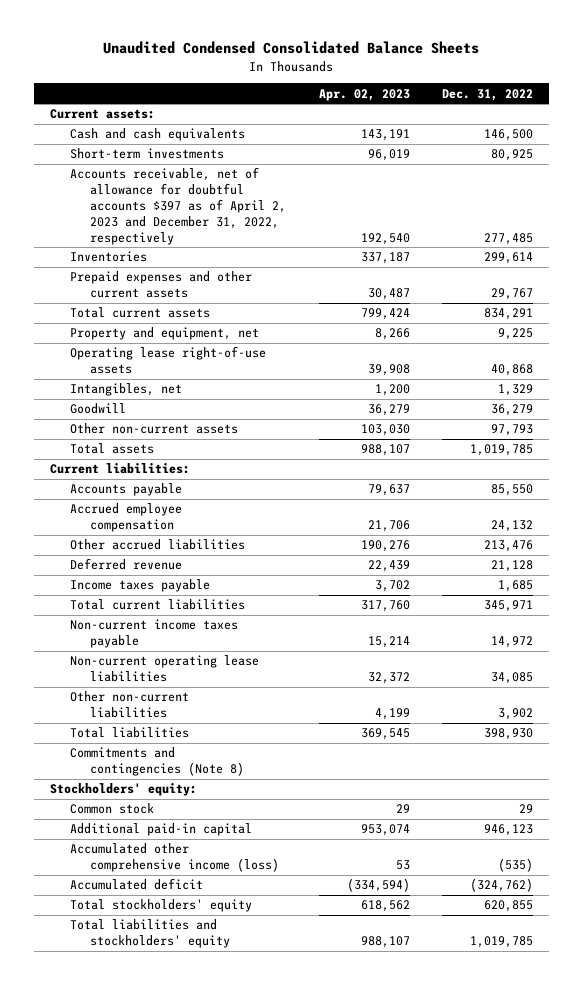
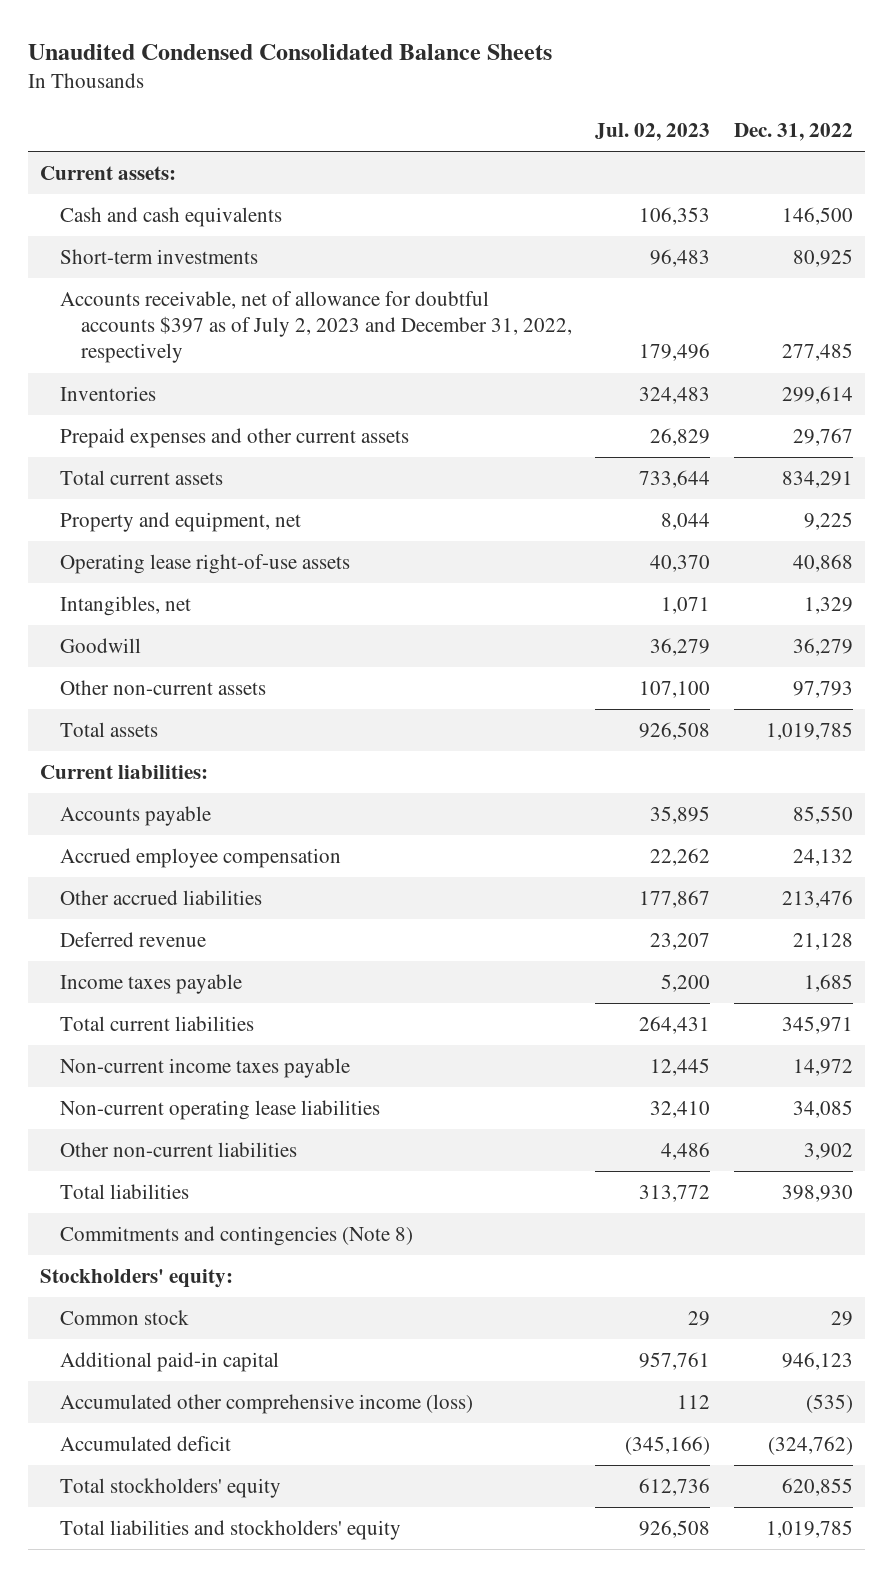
[318,88,410,101] Apr. 02, 2023 -> none
none -> [595,123,711,142] Jul. 02, 2023
[69,167,287,245] Accounts receivable, net of allowance for doubtful accounts $397 as of April 2, 2023 and December 31, 2022, respectively -> [60,290,572,364] Accounts receivable, net of allowance for doubtful accounts $397 as of July 2, 2023 and December 31, 2022, respectively

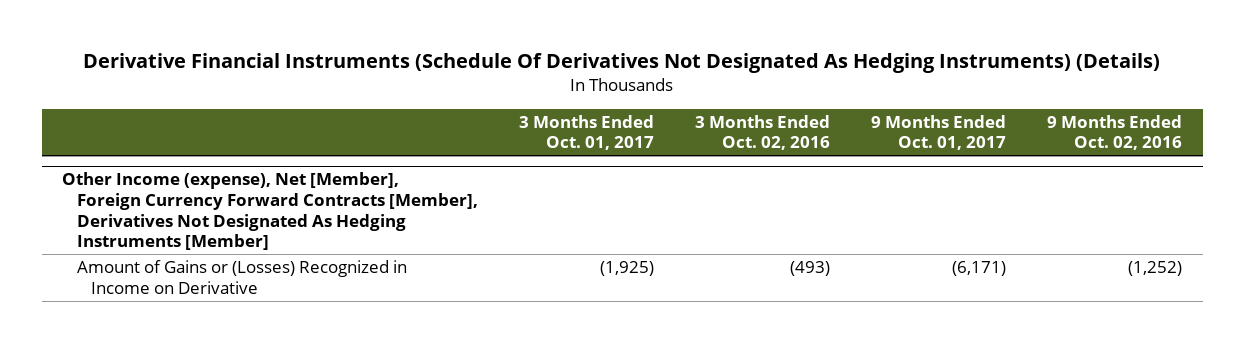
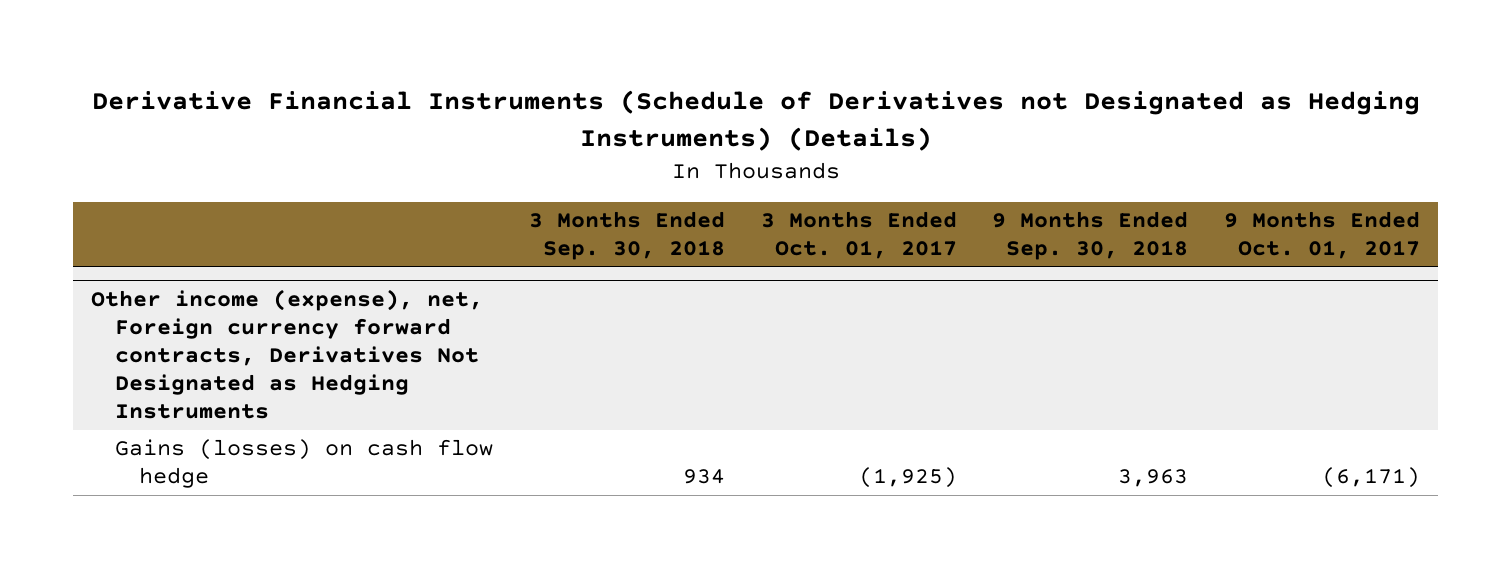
[83,53,1161,74] Derivative Financial Instruments (Schedule Of Derivatives Not Designated As Hedging Instruments) (Details) -> [91,90,1420,151] Derivative Financial Instruments (Schedule of Derivatives not Designated as Hedging Instruments) (Details)
[694,114,830,151] 3 Months Ended Oct. 02, 2016 -> none
[1047,114,1183,151] 9 Months Ended Oct. 02, 2016 -> none
none -> [528,210,725,260] 3 Months Ended Sep. 30, 2018
none -> [992,210,1189,260] 9 Months Ended Sep. 30, 2018
[62,172,478,251] Other Income (expense), Net [Member], Foreign Currency Forward Contracts [Member], Derivatives Not Designated As Hedging Instruments [Member] -> [90,289,483,420] Other income (expense), net, Foreign currency forward contracts, Derivatives Not Designated as Hedging Instruments
[76,260,407,294] Amount of Gains or (Losses) Recognized in Income on Derivative -> [114,439,493,489] Gains (losses) on cash flow hedge

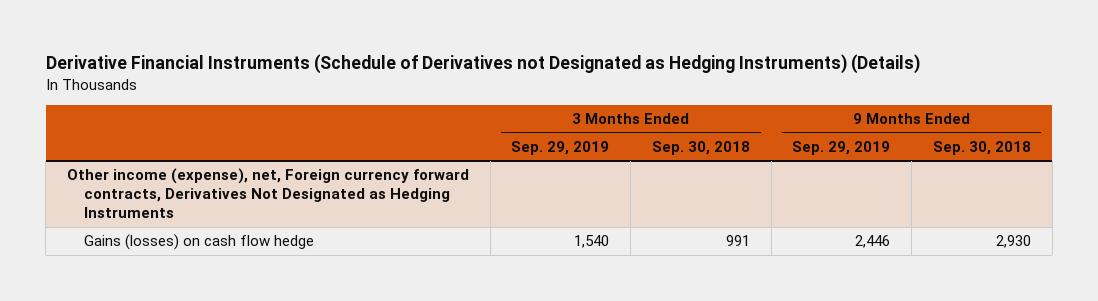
[760,210,957,259] 3 Months Ended Oct. 01, 2017 -> none
[1224,210,1421,259] 9 Months Ended Oct. 01, 2017 -> none
none -> [511,140,610,155] Sep. 29, 2019
none -> [792,140,891,155] Sep. 29, 2019
[682,469,725,485] 934 -> [725,235,750,247] 991
[1118,469,1189,488] 3,963 -> [995,235,1031,249] 2,930

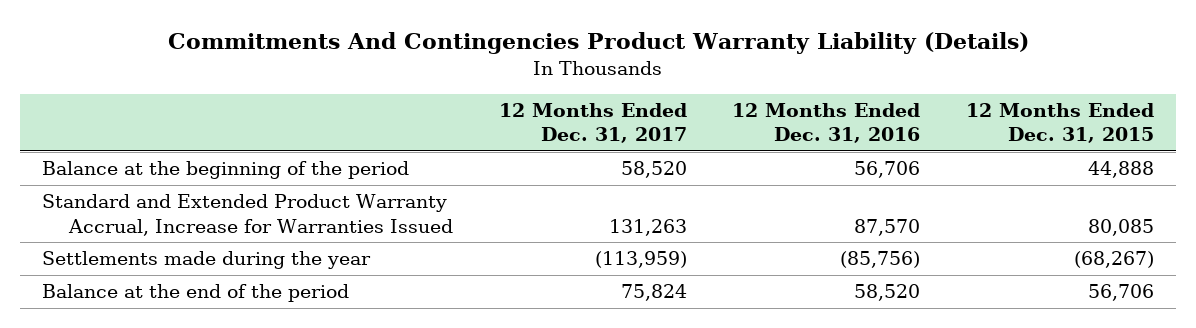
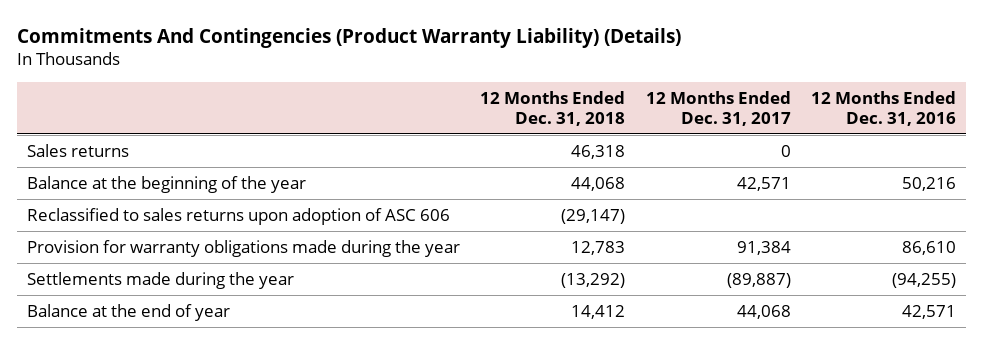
[167,32,1029,55] Commitments And Contingencies Product Warranty Liability (Details) -> [16,27,681,48] Commitments And Contingencies (Product Warranty Liability) (Details)
[965,102,1154,144] 12 Months Ended Dec. 31, 2015 -> none
none -> [480,90,626,127] 12 Months Ended Dec. 31, 2018
[42,194,454,236] Standard and Extended Product Warranty Accrual, Increase for Warranties Issued -> none
none -> [26,143,129,157] Sales returns
[42,161,410,180] Balance at the beginning of the period -> [26,175,306,193] Balance at the beginning of the year
[620,161,687,179] 58,520 -> [736,176,791,191] 42,571
[854,161,921,179] 56,706 -> [901,176,956,191] 50,216
none -> [26,207,450,225] Reclassified to sales returns upon adoption of ASC 606
none -> [26,239,460,257] Provision for warranty obligations made during the year
[594,251,687,269] (113,959) -> [726,272,791,288] (89,887)
[840,251,921,269] (85,756) -> [891,272,956,288] (94,255)
[42,284,350,303] Balance at the end of the period -> [26,303,230,321] Balance at the end of year
[620,284,687,302] 75,824 -> [736,304,791,319] 44,068
[854,284,921,302] 58,520 -> [901,304,956,319] 42,571

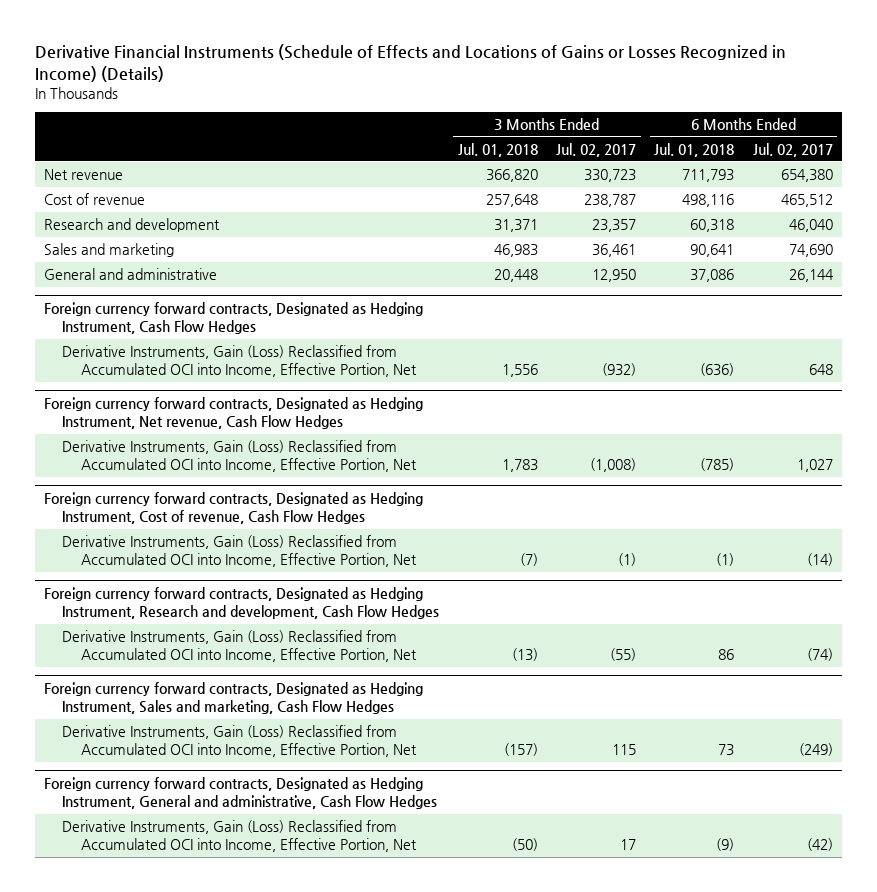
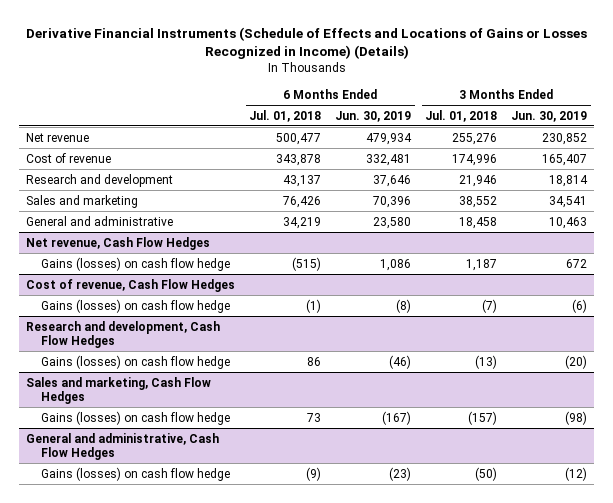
[556,142,637,157] Jul. 02, 2017 -> none
[752,142,833,157] Jul. 02, 2017 -> none
none -> [335,110,412,122] Jun. 30, 2019
none -> [511,110,588,122] Jun. 30, 2019
[44,302,424,335] Foreign currency forward contracts, Designated as Hedging Instrument, Cash Flow Hedges -> none
[62,345,417,378] Derivative Instruments, Gain (Loss) Reclassified from Accumulated OCI into Income, Effective Portion, Net -> none
[44,397,424,430] Foreign currency forward contracts, Designated as Hedging Instrument, Net revenue, Cash Flow Hedges -> none
[62,440,417,473] Derivative Instruments, Gain (Loss) Reclassified from Accumulated OCI into Income, Effective Portion, Net -> none
[44,492,424,525] Foreign currency forward contracts, Designated as Hedging Instrument, Cost of revenue, Cash Flow Hedges -> none
[62,535,417,568] Derivative Instruments, Gain (Loss) Reclassified from Accumulated OCI into Income, Effective Portion, Net -> none
[44,587,440,620] Foreign currency forward contracts, Designated as Hedging Instrument, Research and development, Cash Flow Hedges -> none
[44,682,424,715] Foreign currency forward contracts, Designated as Hedging Instrument, Sales and marketing, Cash Flow Hedges -> none
[44,777,438,810] Foreign currency forward contracts, Designated as Hedging Instrument, General and administrative, Cash Flow Hedges -> none
[62,820,417,853] Derivative Instruments, Gain (Loss) Reclassified from Accumulated OCI into Income, Effective Portion, Net -> none
[485,169,538,183] 366,820 -> [452,132,498,145] 255,276
[682,169,735,183] 711,793 -> [276,132,322,145] 500,477
[485,194,538,208] 257,648 -> [452,153,498,166] 174,996
[682,194,735,208] 498,116 -> [276,153,322,166] 343,878
[493,219,538,233] 31,371 -> [459,174,498,187] 21,946
[690,219,735,233] 60,318 -> [283,174,322,187] 43,137
[493,244,538,258] 46,983 -> [459,195,498,208] 38,552
[690,244,735,258] 90,641 -> [283,195,322,208] 76,426
[493,269,538,283] 20,448 -> [459,216,498,229] 18,458
[690,269,735,283] 37,086 -> [283,216,322,229] 34,219
none -> [26,236,211,250] Net revenue, Cash Flow Hedges
none -> [41,256,231,271] Gains (losses) on cash flow hedge
none -> [26,278,236,292] Cost of revenue, Cash Flow Hedges
none -> [41,298,231,313] Gains (losses) on cash flow hedge
none -> [26,320,221,349] Research and development, Cash Flow Hedges
[62,630,417,663] Derivative Instruments, Gain (Loss) Reclassified from Accumulated OCI into Income, Effective Portion, Net -> [41,354,231,369] Gains (losses) on cash flow hedge
none -> [26,376,212,405] Sales and marketing, Cash Flow Hedges
[62,725,417,758] Derivative Instruments, Gain (Loss) Reclassified from Accumulated OCI into Income, Effective Portion, Net -> [41,410,231,425] Gains (losses) on cash flow hedge
none -> [26,432,220,461] General and administrative, Cash Flow Hedges
none -> [41,466,231,481] Gains (losses) on cash flow hedge

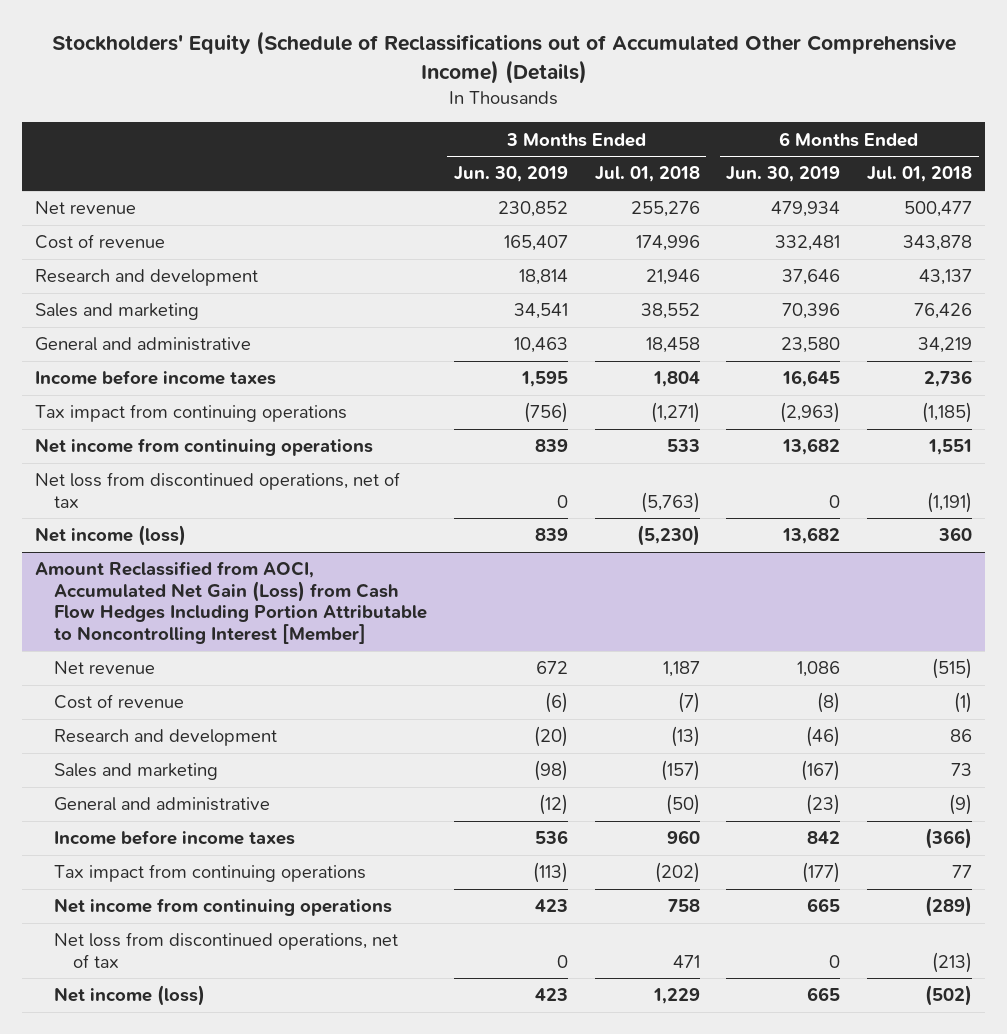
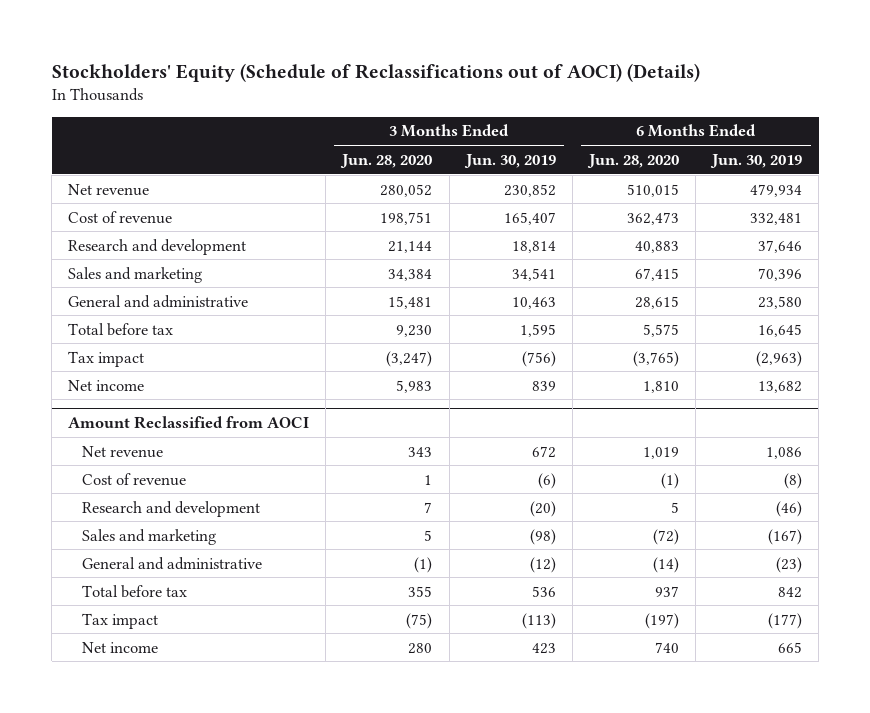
[51,31,956,84] Stockholders' Equity (Schedule of Reclassifications out of Accumulated Other Comprehensive Income) (Details) -> [51,62,700,82] Stockholders' Equity (Schedule of Reclassifications out of AOCI) (Details)
[594,166,700,183] Jul. 01, 2018 -> none
[867,166,973,183] Jul. 01, 2018 -> none
none -> [340,153,433,168] Jun. 28, 2020
none -> [587,153,680,168] Jun. 28, 2020
[35,438,374,457] Net income from continuing operations -> none
[35,472,401,508] Net loss from discontinued operations, net of tax -> none
[35,561,428,644] Amount Reclassified from AOCI, Accumulated Net Gain (Loss) from Cash Flow Hedges Including Portion Attributable to Noncontrolling Interest [Member] -> none
[35,370,277,386] Income before income taxes -> [68,322,174,336] Total before tax
[35,404,348,423] Tax impact from continuing operations -> [68,350,145,367] Tax impact
[35,525,187,547] Net income (loss) -> [68,379,145,391] Net income
none -> [68,416,310,430] Amount Reclassified from AOCI
[54,898,393,917] Net income from continuing operations -> none
[54,932,399,968] Net loss from discontinued operations, net of tax -> none
[54,830,296,846] Income before income taxes -> [82,584,188,598] Total before tax
[54,864,367,883] Tax impact from continuing operations -> [82,612,159,629] Tax impact
[54,985,206,1007] Net income (loss) -> [82,641,159,653] Net income

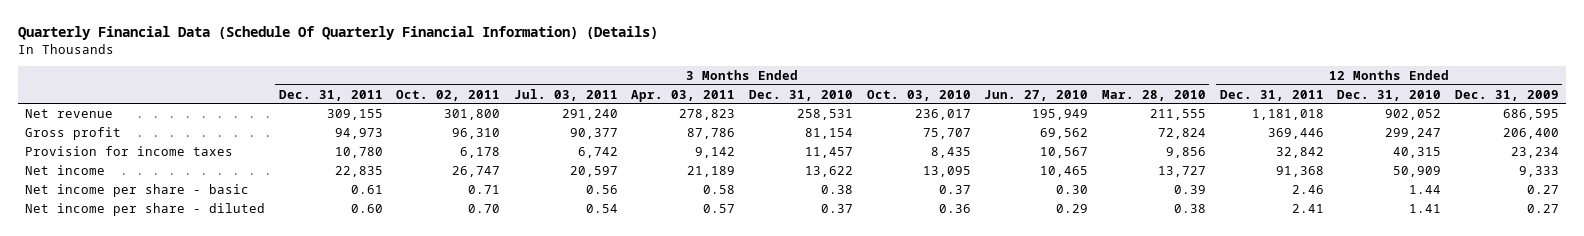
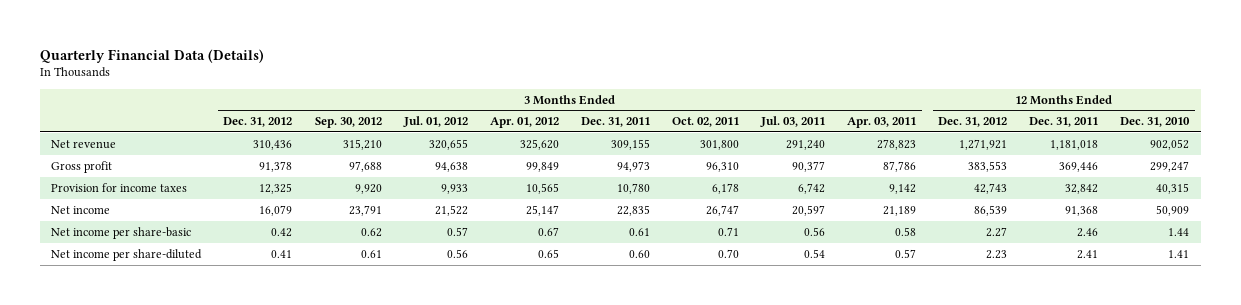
[18,26,659,41] Quarterly Financial Data (Schedule Of Quarterly Financial Information) (Details) -> [40,48,265,63] Quarterly Financial Data (Details)
[749,89,854,101] Dec. 31, 2010 -> none
[866,89,971,101] Oct. 03, 2010 -> none
[984,89,1089,101] Jun. 27, 2010 -> none
[1101,89,1206,101] Mar. 28, 2010 -> none
[1454,89,1559,101] Dec. 31, 2009 -> none
none -> [223,117,293,128] Dec. 31, 2012
none -> [314,117,382,129] Sep. 30, 2012
none -> [402,116,468,128] Jul. 01, 2012
none -> [489,117,559,129] Apr. 01, 2012
none -> [938,117,1008,128] Dec. 31, 2012
[25,183,250,197] Net income per share - basic -> [51,226,192,239] Net income per share-basic
[25,202,266,216] Net income per share - diluted -> [51,248,203,261] Net income per share-diluted

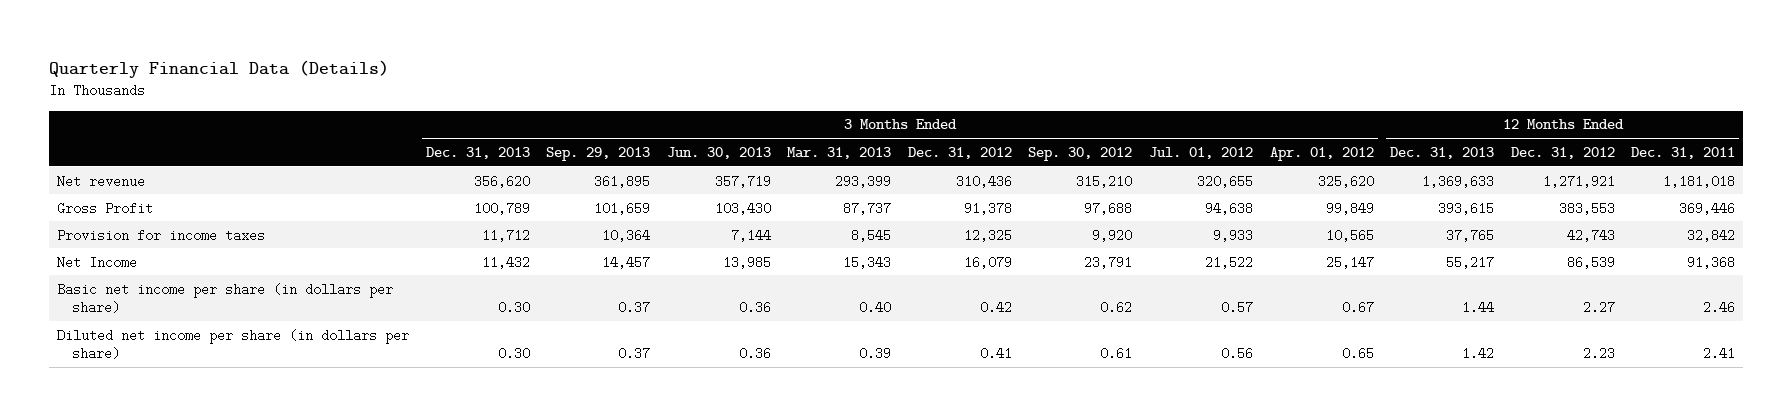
[580,117,650,128] Dec. 31, 2011 -> none
[671,117,739,128] Oct. 02, 2011 -> none
[760,116,826,128] Jul. 03, 2011 -> none
[847,117,917,129] Apr. 03, 2011 -> none
[1120,117,1191,128] Dec. 31, 2010 -> none
none -> [425,146,530,159] Dec. 31, 2013
none -> [546,146,651,161] Sep. 29, 2013
none -> [666,146,771,159] Jun. 30, 2013
none -> [787,146,892,159] Mar. 31, 2013
none -> [1390,146,1495,159] Dec. 31, 2013
[51,160,113,173] Gross profit -> [57,201,154,215] Gross Profit
[51,205,111,214] Net income -> [57,255,138,269] Net Income
[51,226,192,239] Net income per share-basic -> [57,282,394,315] Basic net income per share (in dollars per share)
[51,248,203,261] Net income per share-diluted -> [57,328,410,361] Diluted net income per share (in dollars per share)

